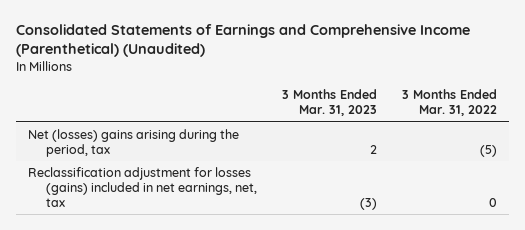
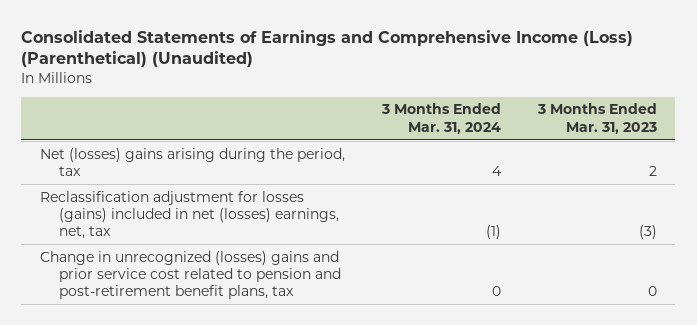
[15,23,470,58] Consolidated Statements of Earnings and Comprehensive Income (Parenthetical) (Unaudited) -> [21,29,634,68] Consolidated Statements of Earnings and Comprehensive Income (Loss) (Parenthetical) (Unaudited)
[401,89,497,117] 3 Months Ended Mar. 31, 2022 -> none
none -> [380,103,501,134] 3 Months Ended Mar. 31, 2024
[27,167,258,208] Reclassification adjustment for losses (gains) included in net earnings, net, tax -> [39,190,340,240] Reclassification adjustment for losses (gains) included in net (losses) earnings, net, tax
none -> [39,250,342,300] Change in unrecognized (losses) gains and prior service cost related to pension and post-retirement benefit plans, tax

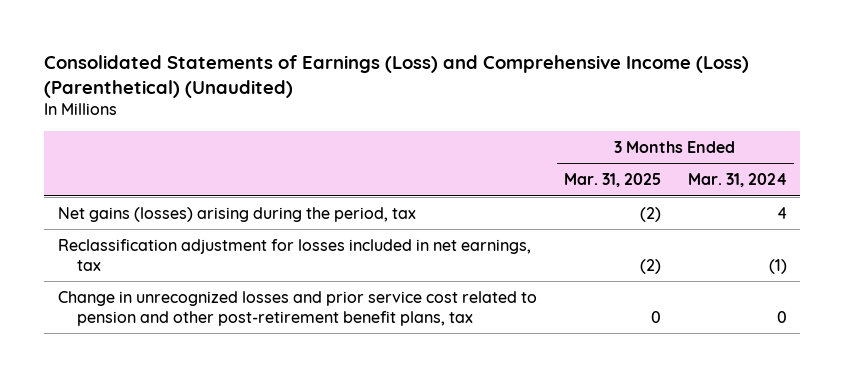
[21,29,634,68] Consolidated Statements of Earnings and Comprehensive Income (Loss) (Parenthetical) (Unaudited) -> [44,55,750,98] Consolidated Statements of Earnings (Loss) and Comprehensive Income (Loss) (Parenthetical) (Unaudited)
[536,103,657,134] 3 Months Ended Mar. 31, 2023 -> none
none -> [563,173,661,188] Mar. 31, 2025
[39,147,345,176] Net (losses) gains arising during the period, tax -> [57,206,416,222] Net gains (losses) arising during the period, tax
[39,190,340,240] Reclassification adjustment for losses (gains) included in net (losses) earnings, net, tax -> [57,238,531,271] Reclassification adjustment for losses included in net earnings, tax
[39,250,342,300] Change in unrecognized (losses) gains and prior service cost related to pension and post-retirement benefit plans, tax -> [57,290,537,326] Change in unrecognized losses and prior service cost related to pension and other post-retirement benefit plans, tax

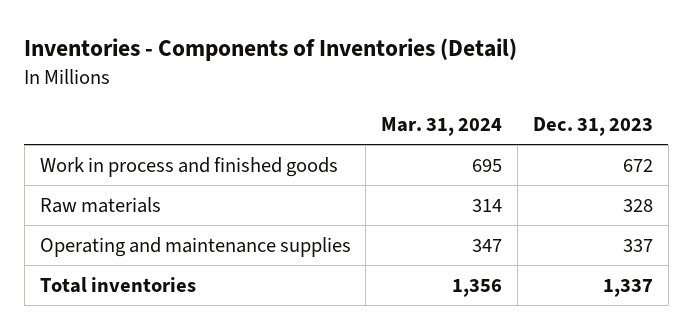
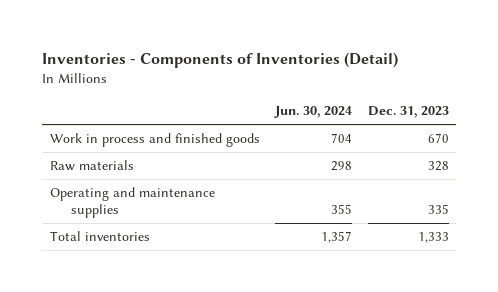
[381,117,503,137] Mar. 31, 2024 -> none
none -> [274,105,353,118] Jun. 30, 2024
[622,158,653,172] 672 -> [427,133,449,144] 670
[622,238,653,252] 337 -> [427,203,449,214] 335
[602,278,653,297] 1,337 -> [417,232,449,244] 1,333

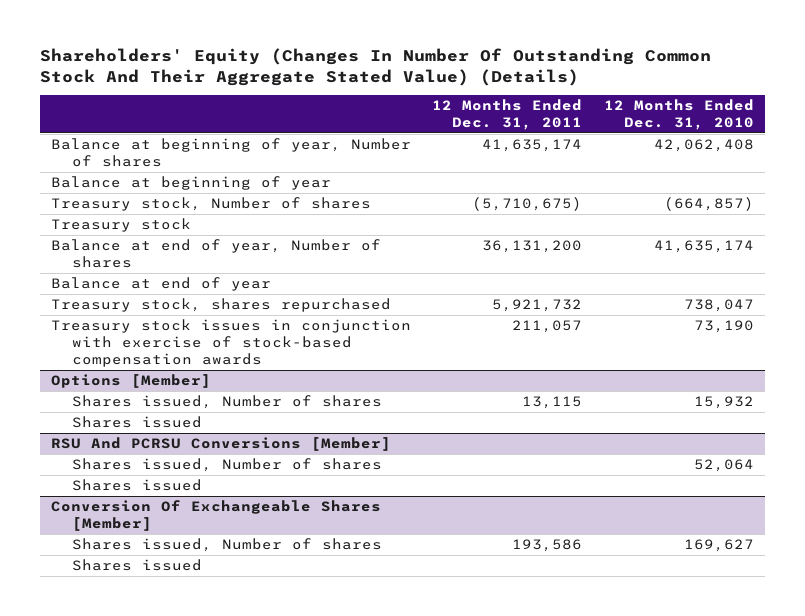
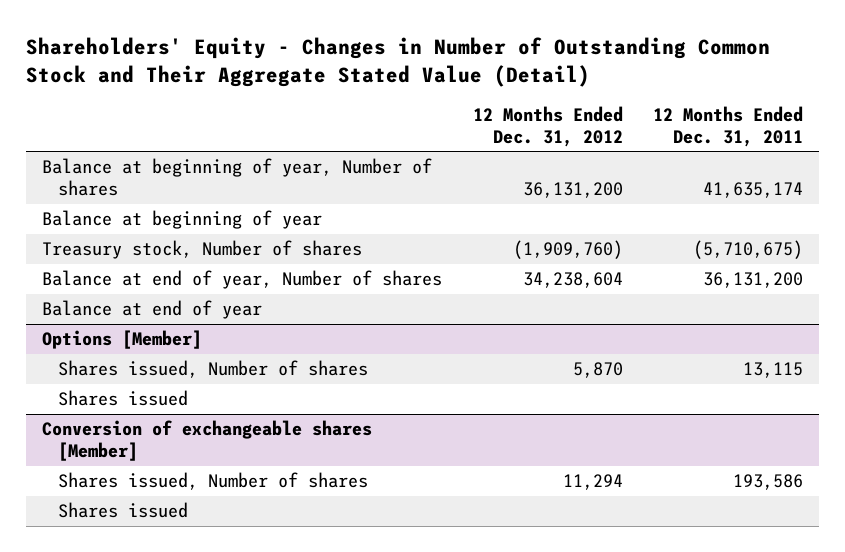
[40,47,712,86] Shareholders' Equity (Changes In Number Of Outstanding Common Stock And Their Aggregate Stated Value) (Details) -> [26,37,771,87] Shareholders' Equity - Changes in Number of Outstanding Common Stock and Their Aggregate Stated Value (Detail)
[603,99,754,131] 12 Months Ended Dec. 31, 2010 -> none
none -> [472,105,623,147] 12 Months Ended Dec. 31, 2012
[50,218,191,233] Treasury stock -> none
[50,298,391,313] Treasury stock, shares repurchased -> none
[50,319,411,367] Treasury stock issues in conjunction with exercise of stock-based compensation awards -> none
[50,437,391,452] RSU And PCRSU Conversions [Member] -> none
[71,458,382,473] Shares issued, Number of shares -> none
[71,479,202,492] Shares issued -> none
[50,500,381,532] Conversion Of Exchangeable Shares [Member] -> [41,420,372,461] Conversion of exchangeable shares [Member]

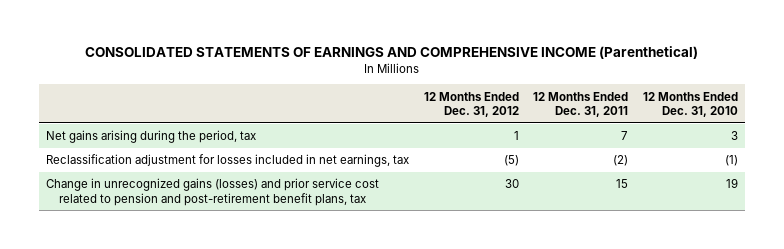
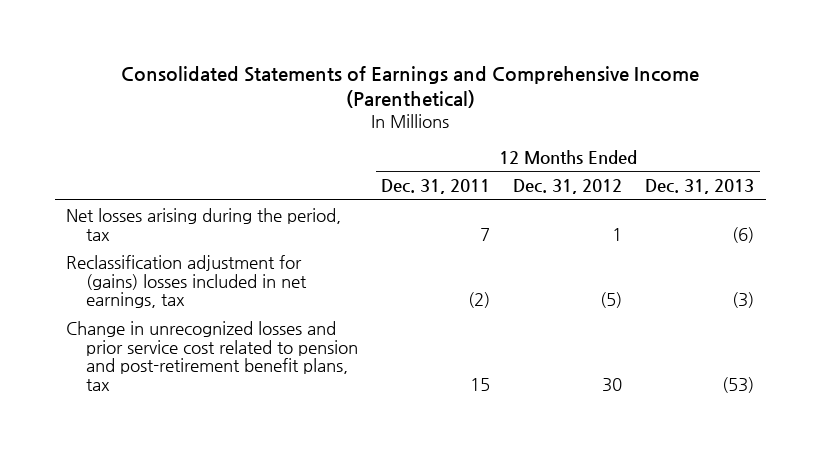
[85,46,699,60] CONSOLIDATED STATEMENTS OF EARNINGS AND COMPREHENSIVE INCOME (Parenthetical) -> [121,66,700,109] Consolidated Statements of Earnings and Comprehensive Income (Parenthetical)
[642,91,738,118] 12 Months Ended Dec. 31, 2010 -> none
none -> [645,179,755,195] Dec. 31, 2013
[46,130,257,144] Net gains arising during the period, tax -> [66,207,342,241] Net losses arising during the period, tax
[46,154,410,168] Reclassification adjustment for losses included in net earnings, tax -> [66,254,308,309] Reclassification adjustment for (gains) losses included in net earnings, tax
[46,178,380,206] Change in unrecognized gains (losses) and prior service cost related to pension and post-retirement benefit plans, tax -> [66,320,359,392] Change in unrecognized losses and prior service cost related to pension and post-retirement benefit plans, tax

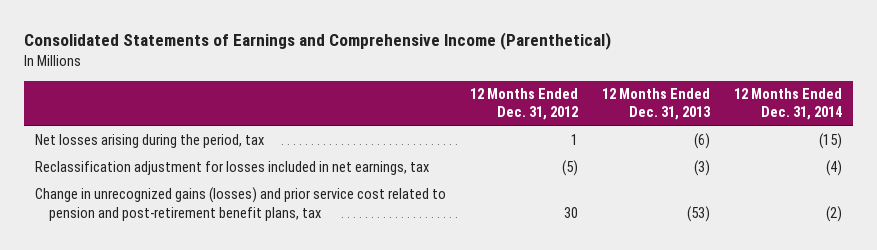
[381,179,491,195] Dec. 31, 2011 -> none
none -> [733,88,842,121] 12 Months Ended Dec. 31, 2014
[66,254,308,309] Reclassification adjustment for (gains) losses included in net earnings, tax -> [35,161,430,176] Reclassification adjustment for losses included in net earnings, tax
[66,320,359,392] Change in unrecognized losses and prior service cost related to pension and post-retirement benefit plans, tax -> [35,187,447,221] Change in unrecognized gains (losses) and prior service cost related to pension and post-retirement benefit plans, tax

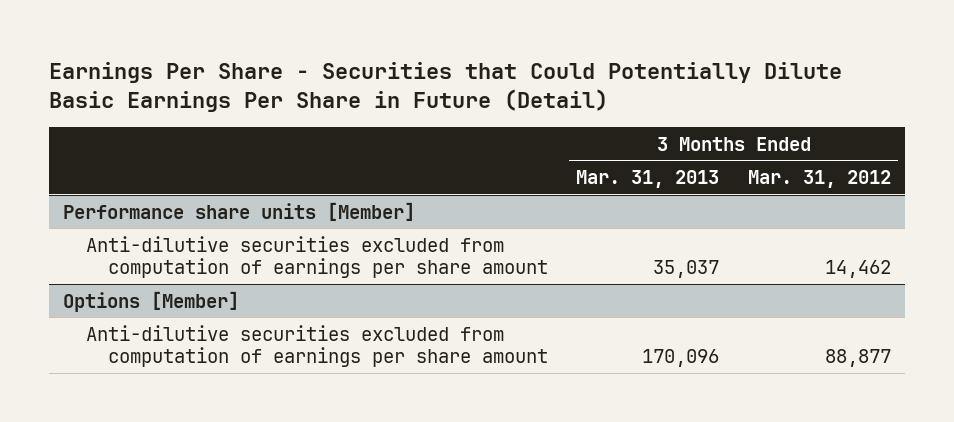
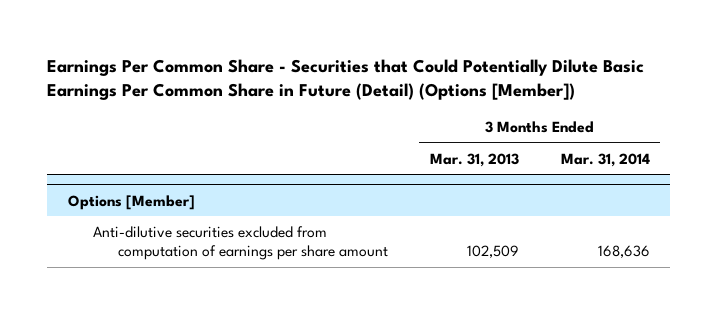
[49,61,843,113] Earnings Per Share - Securities that Could Potentially Dilute Basic Earnings Per Share in Future (Detail) -> [47,58,645,100] Earnings Per Common Share - Securities that Could Potentially Dilute Basic Earnings Per Common Share in Future (Detail) (Options [Member])
[747,170,891,189] Mar. 31, 2012 -> none
none -> [560,152,650,167] Mar. 31, 2014
[63,201,416,221] Performance share units [Member] -> none
[85,235,549,279] Anti-dilutive securities excluded from computation of earnings per share amount -> none
[642,349,720,368] 170,096 -> [466,245,519,259] 102,509

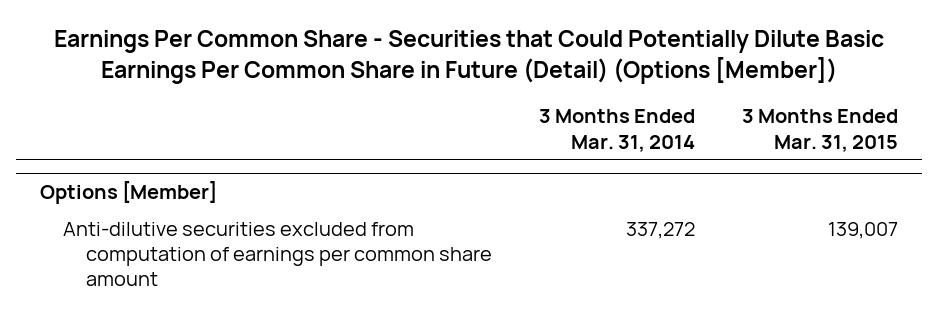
[429,152,519,167] Mar. 31, 2013 -> none
none -> [742,109,899,152] 3 Months Ended Mar. 31, 2015
[93,225,389,261] Anti-dilutive securities excluded from computation of earnings per share amount -> [62,221,492,287] Anti-dilutive securities excluded from computation of earnings per common share amount
[597,245,650,259] 168,636 -> [626,221,696,239] 337,272

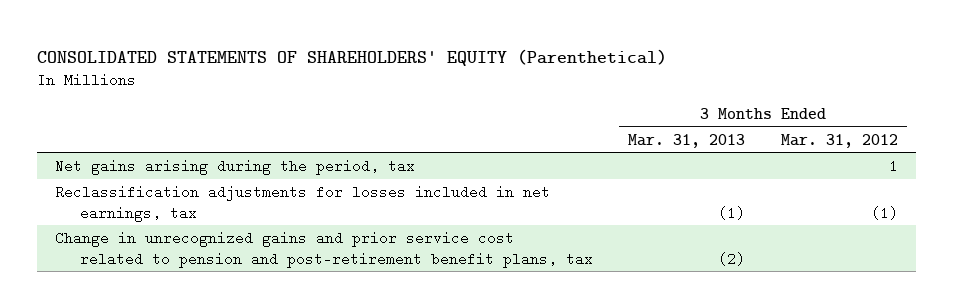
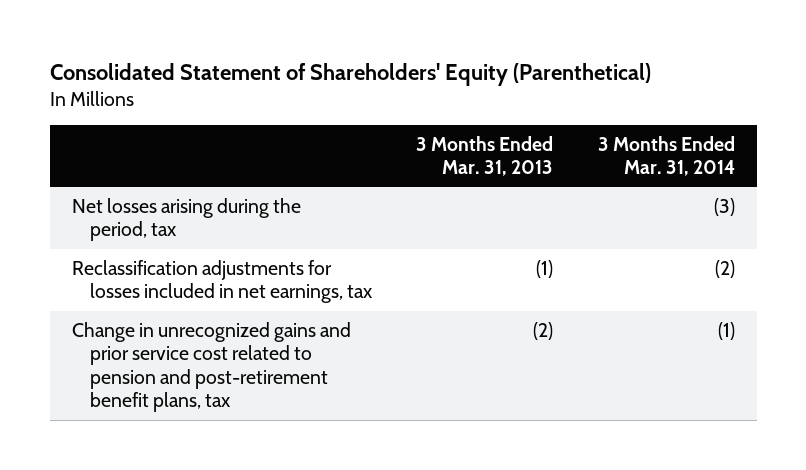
[37,48,668,66] CONSOLIDATED STATEMENTS OF SHAREHOLDERS' EQUITY (Parenthetical) -> [49,62,651,86] Consolidated Statement of Shareholders' Equity (Parenthetical)
[780,133,898,148] Mar. 31, 2012 -> none
none -> [597,135,735,177] 3 Months Ended Mar. 31, 2014
[54,158,415,175] Net gains arising during the period, tax -> [71,197,301,242] Net losses arising during the period, tax

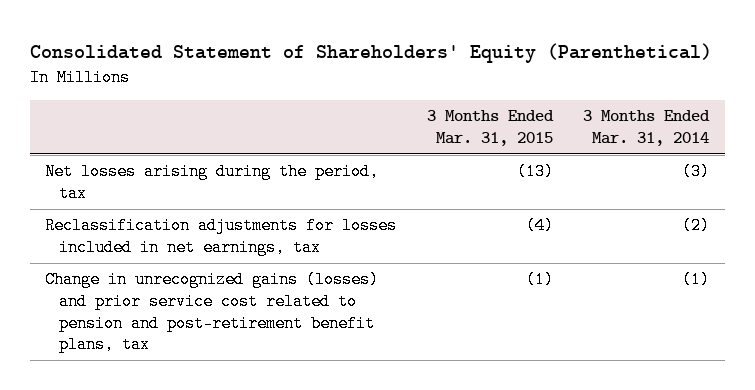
[416,135,554,177] 3 Months Ended Mar. 31, 2013 -> none
none -> [426,110,554,147] 3 Months Ended Mar. 31, 2015
[71,321,351,413] Change in unrecognized gains and prior service cost related to pension and post-retirement benefit plans, tax -> [45,271,380,354] Change in unrecognized gains (losses) and prior service cost related to pension and post-retirement benefit plans, tax

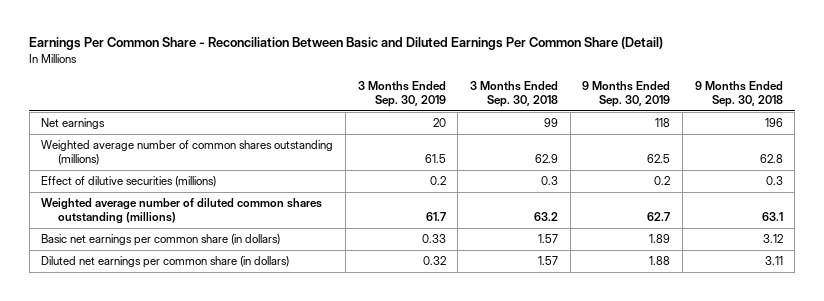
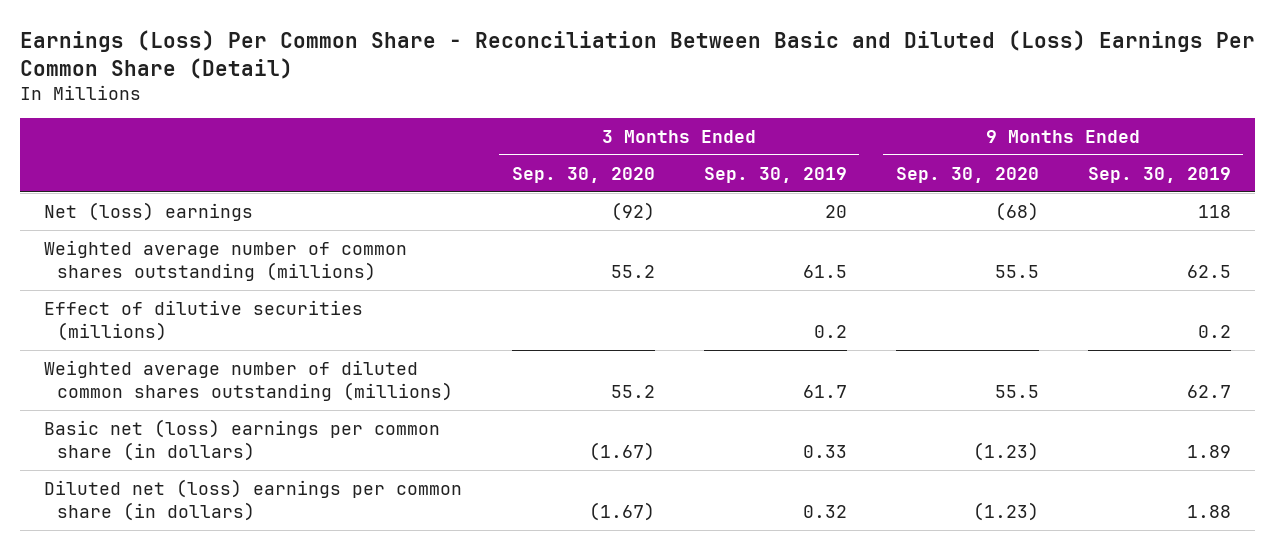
[29,37,664,51] Earnings Per Common Share - Reconciliation Between Basic and Diluted Earnings Per Common Share (Detail) -> [19,29,1255,79] Earnings (Loss) Per Common Share - Reconciliation Between Basic and Diluted (Loss) Earnings Per Common Share (Detail)
[470,80,559,107] 3 Months Ended Sep. 30, 2018 -> none
[694,80,783,107] 9 Months Ended Sep. 30, 2018 -> none
none -> [511,166,655,183] Sep. 30, 2020
none -> [895,166,1039,183] Sep. 30, 2020
[41,118,106,130] Net earnings -> [44,201,254,221] Net (loss) earnings
[41,234,281,247] Basic net earnings per common share (in dollars) -> [44,418,441,462] Basic net (loss) earnings per common share (in dollars)
[41,256,290,269] Diluted net earnings per common share (in dollars) -> [44,478,463,522] Diluted net (loss) earnings per common share (in dollars)

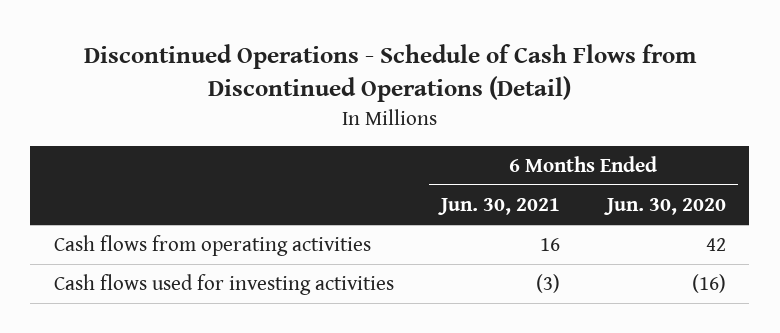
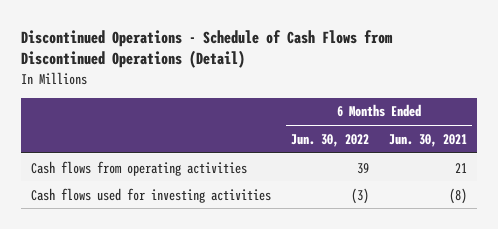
[603,198,726,216] Jun. 30, 2020 -> none
none -> [290,133,369,147] Jun. 30, 2022
[539,238,560,252] 16 -> [455,162,468,173] 21
[535,274,560,294] (3) -> [449,187,468,204] (8)

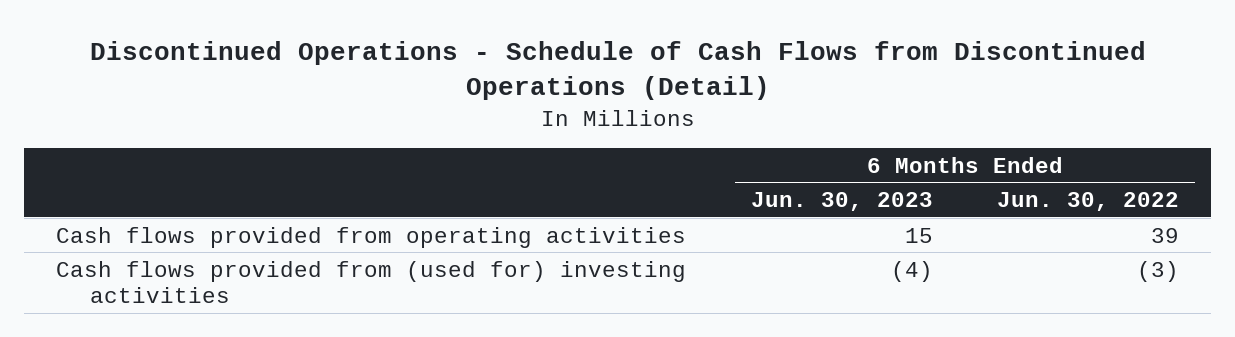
[389,133,468,147] Jun. 30, 2021 -> none
none -> [750,192,933,212] Jun. 30, 2023
[30,160,247,176] Cash flows from operating activities -> [56,226,687,248] Cash flows provided from operating activities
[30,187,271,203] Cash flows used for investing activities -> [56,260,687,304] Cash flows provided from (used for) investing activities

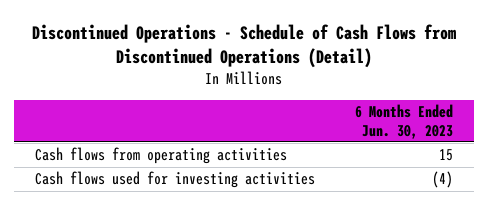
[996,192,1179,212] Jun. 30, 2022 -> none
[56,226,687,248] Cash flows provided from operating activities -> [34,147,287,165] Cash flows from operating activities
[56,260,687,304] Cash flows provided from (used for) investing activities -> [34,171,315,189] Cash flows used for investing activities

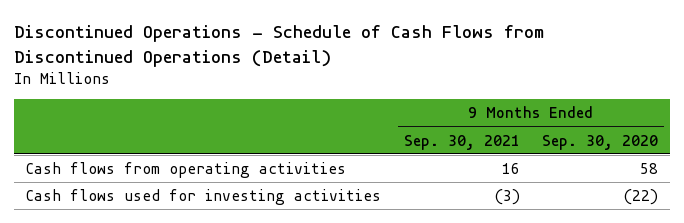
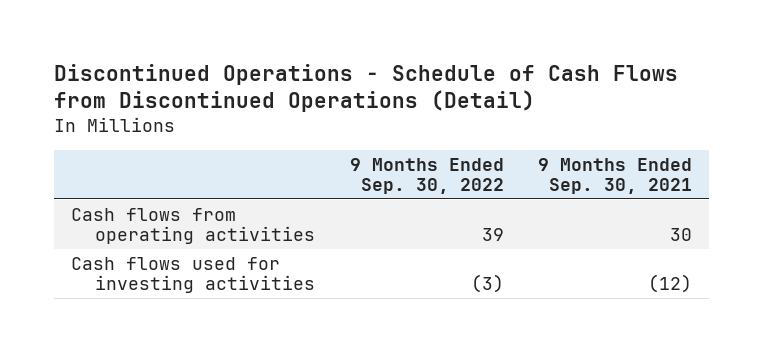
[542,134,659,150] Sep. 30, 2020 -> none
none -> [349,157,504,194] 9 Months Ended Sep. 30, 2022
[501,163,520,175] 16 -> [670,228,693,242] 30
[493,189,520,206] (3) -> [648,274,693,294] (12)

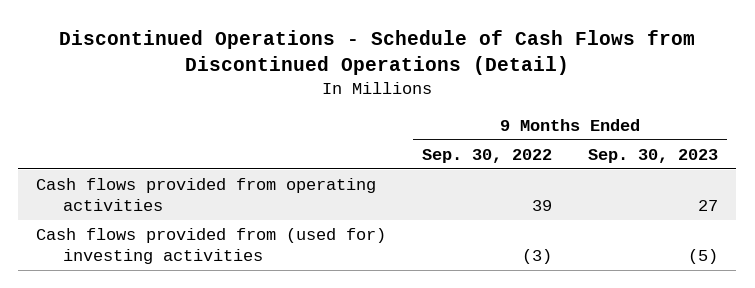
[538,157,693,194] 9 Months Ended Sep. 30, 2021 -> none
none -> [588,148,719,163] Sep. 30, 2023
[70,207,316,245] Cash flows from operating activities -> [36,178,377,211] Cash flows provided from operating activities
[70,256,316,294] Cash flows used for investing activities -> [36,228,387,264] Cash flows provided from (used for) investing activities

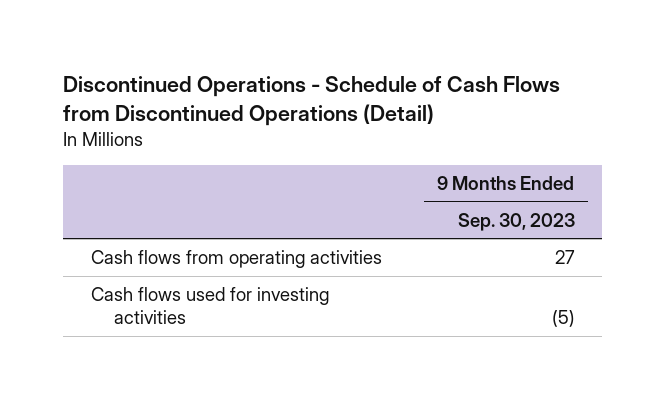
[422,148,553,163] Sep. 30, 2022 -> none
[36,178,377,211] Cash flows provided from operating activities -> [90,250,382,269] Cash flows from operating activities
[36,228,387,264] Cash flows provided from (used for) investing activities -> [90,287,329,324] Cash flows used for investing activities

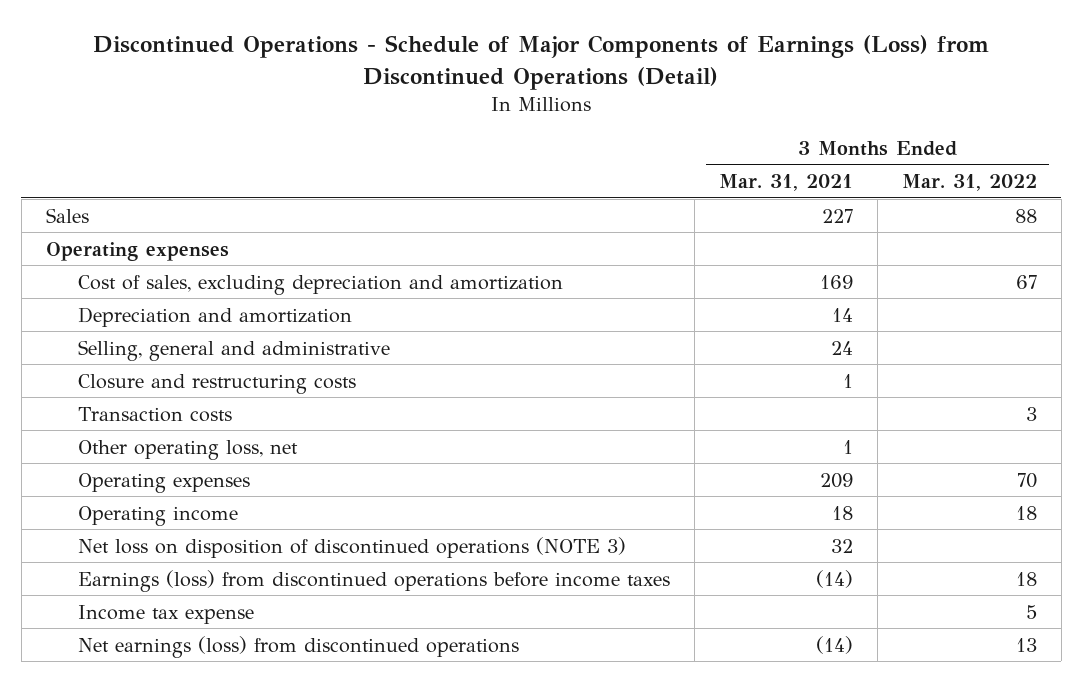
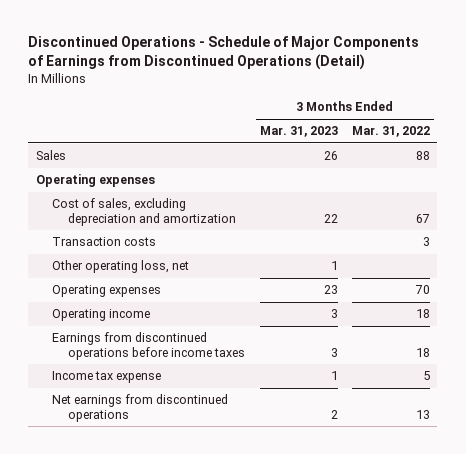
[93,35,990,90] Discontinued Operations - Schedule of Major Components of Earnings (Loss) from Discontinued Operations (Detail) -> [28,36,420,71] Discontinued Operations - Schedule of Major Components of Earnings from Discontinued Operations (Detail)
[718,173,853,191] Mar. 31, 2021 -> none
none -> [259,126,338,138] Mar. 31, 2023
[77,306,352,327] Depreciation and amortization -> none
[77,339,390,361] Selling, general and administrative -> none
[77,373,356,394] Closure and restructuring costs -> none
[77,536,626,558] Net loss on disposition of discontinued operations (NOTE 3) -> none
[77,569,670,592] Earnings (loss) from discontinued operations before income taxes -> [52,332,246,360] Earnings from discontinued operations before income taxes
[77,635,519,658] Net earnings (loss) from discontinued operations -> [52,394,229,422] Net earnings from discontinued operations

